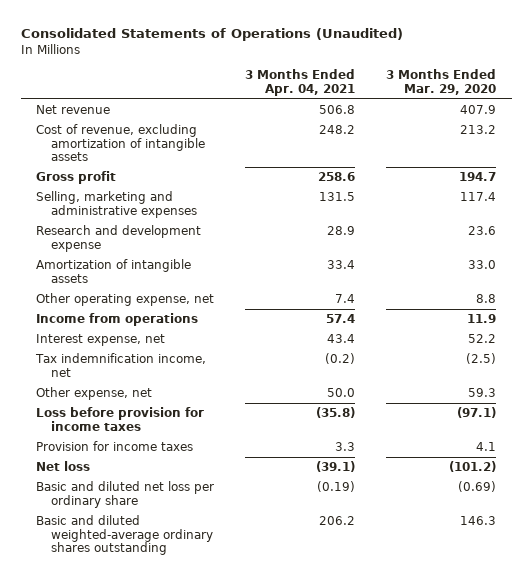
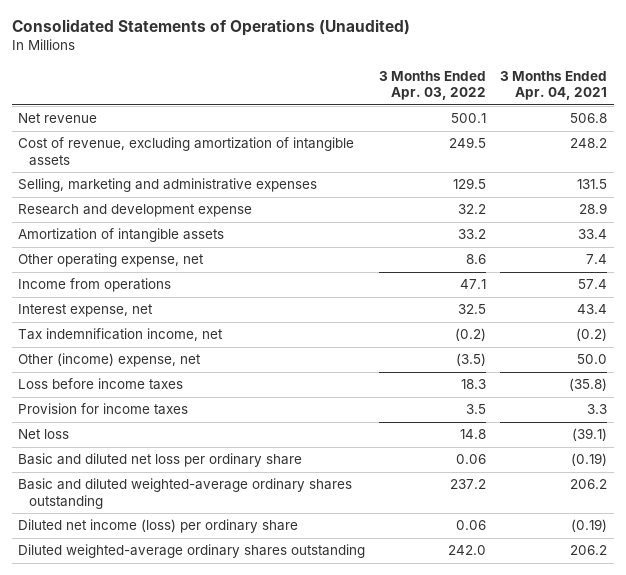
[386,69,497,95] 3 Months Ended Mar. 29, 2020 -> none
none -> [379,70,487,101] 3 Months Ended Apr. 03, 2022
[36,171,117,185] Gross profit -> none
[36,387,153,401] Other expense, net -> [18,353,202,368] Other (income) expense, net
[36,407,205,431] Loss before provision for income taxes -> [18,378,184,391] Loss before income taxes
none -> [18,519,299,534] Diluted net income (loss) per ordinary share
none -> [18,544,366,559] Diluted weighted-average ordinary shares outstanding

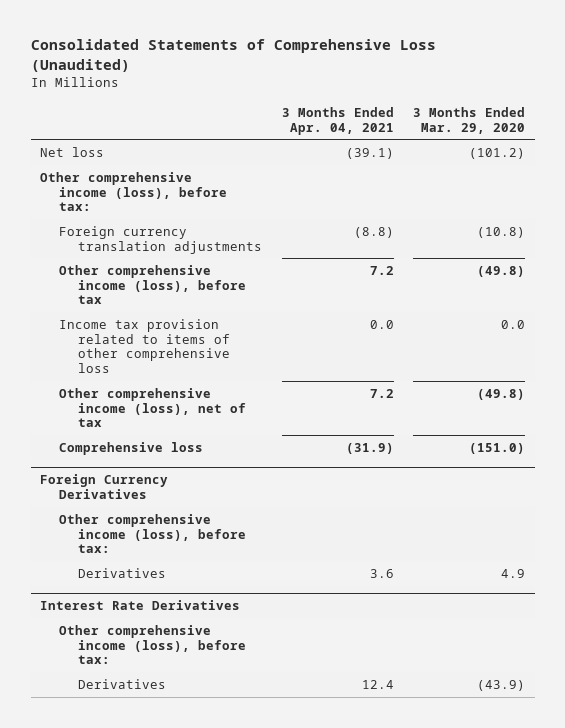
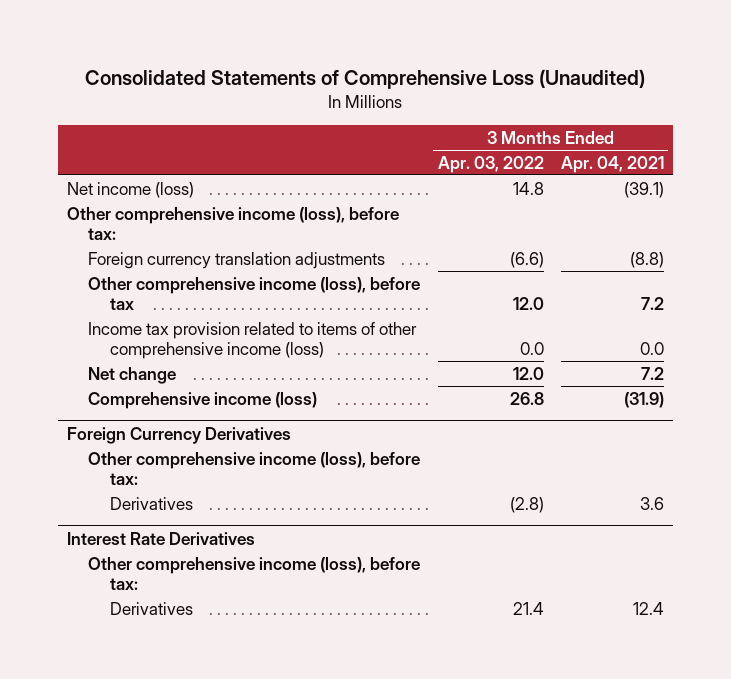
[413,106,526,134] 3 Months Ended Mar. 29, 2020 -> none
none -> [437,155,544,173] Apr. 03, 2022
[40,146,105,157] Net loss -> [66,181,194,198] Net income (loss)
[59,318,231,374] Income tax provision related to items of other comprehensive loss -> [88,321,418,359] Income tax provision related to items of other comprehensive income (loss)
[59,387,247,428] Other comprehensive income (loss), net of tax -> [88,366,177,384] Net change
[59,441,204,455] Comprehensive loss -> [88,391,318,409] Comprehensive income (loss)

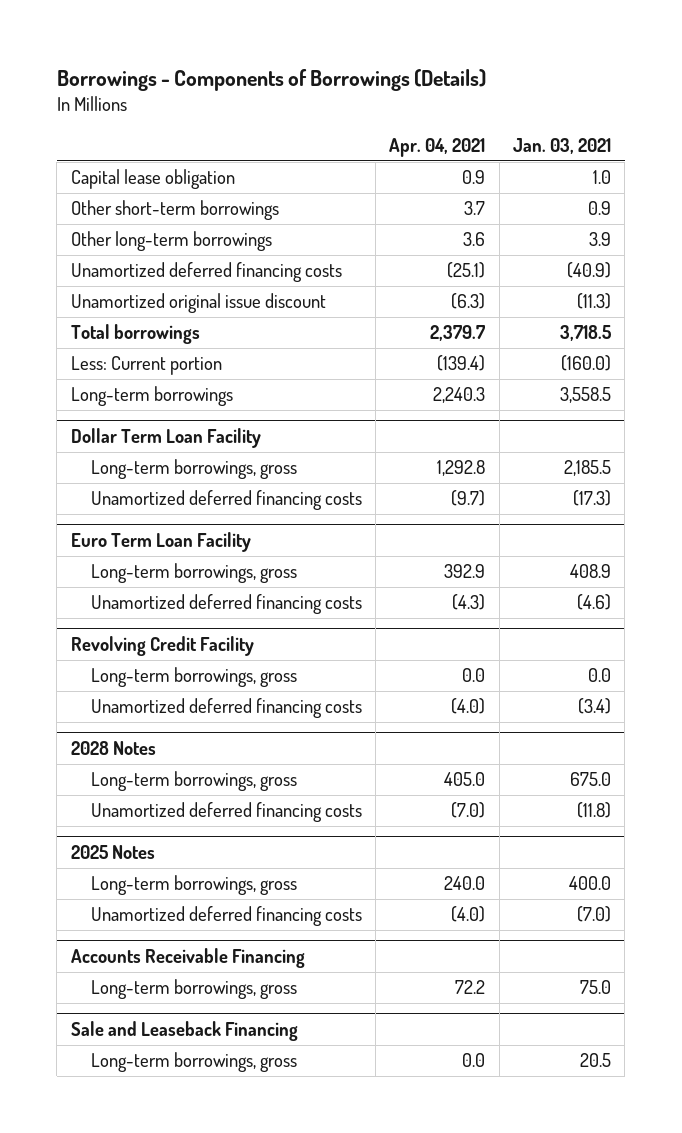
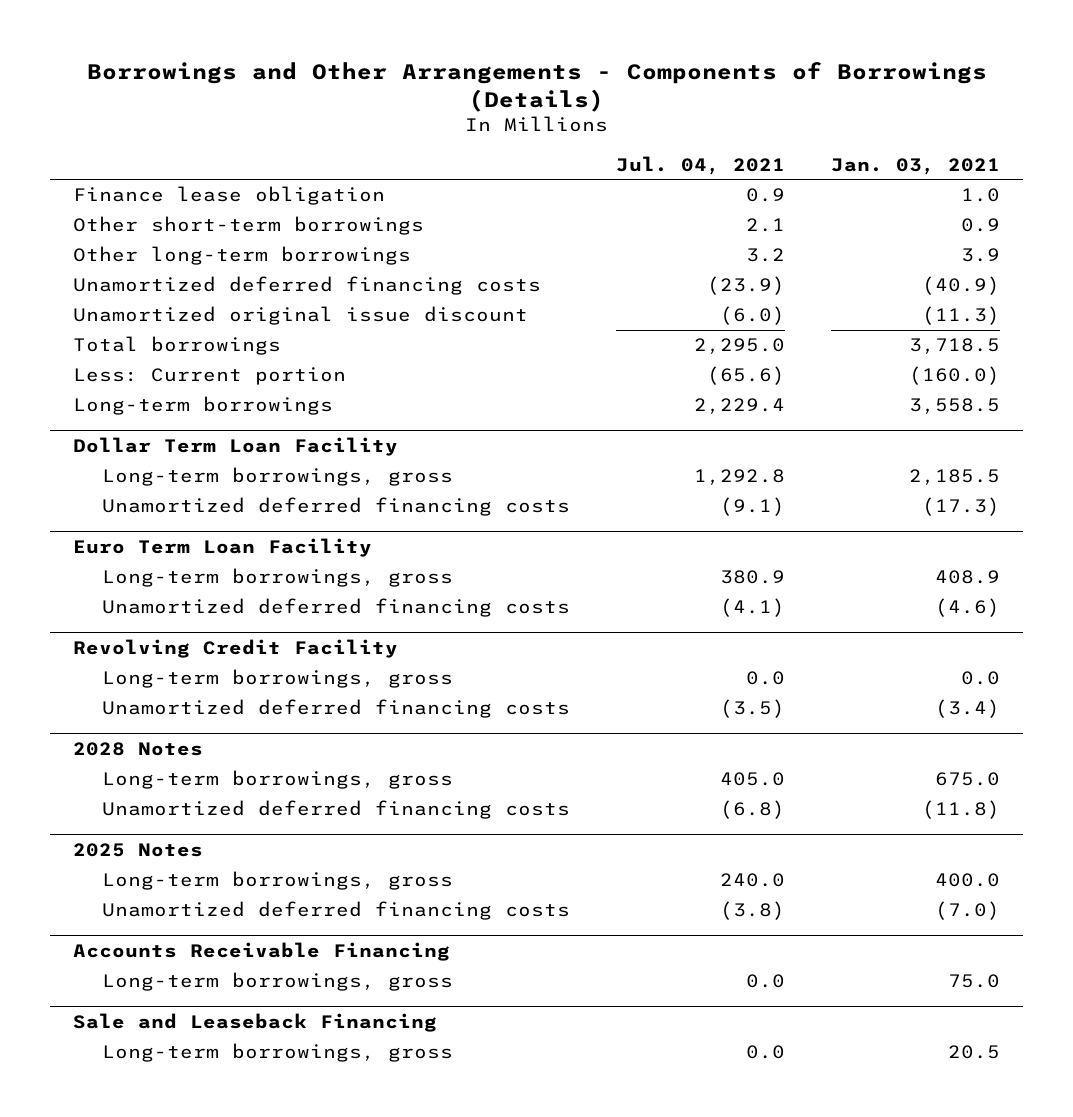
[56,68,486,91] Borrowings - Components of Borrowings (Details) -> [86,61,987,112] Borrowings and Other Arrangements - Components of Borrowings (Details)
[389,138,486,158] Apr. 04, 2021 -> none
none -> [616,155,786,175] Jul. 04, 2021
[70,169,235,190] Capital lease obligation -> [73,186,386,206] Finance lease obligation

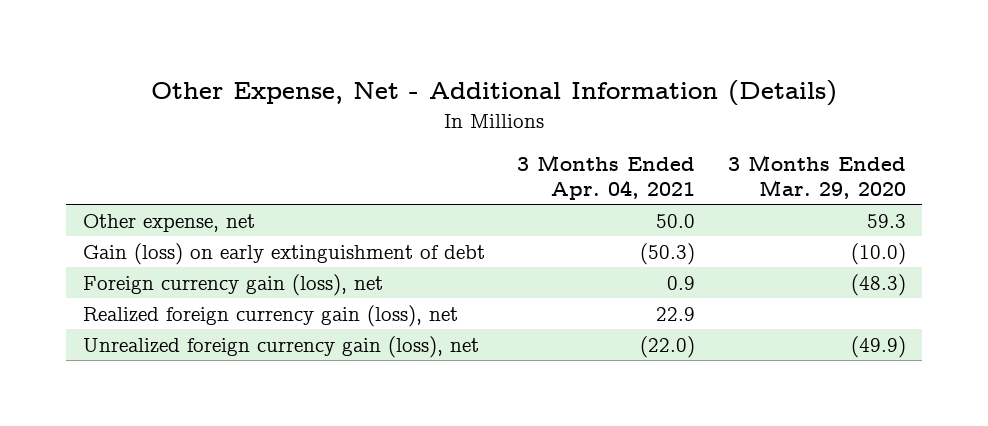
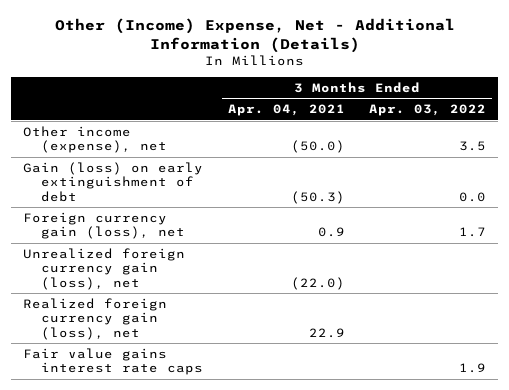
[151,80,838,107] Other Expense, Net - Additional Information (Details) -> [54,18,455,53] Other (Income) Expense, Net - Additional Information (Details)
[727,155,906,199] 3 Months Ended Mar. 29, 2020 -> none
none -> [368,104,486,117] Apr. 03, 2022
[82,213,255,232] Other expense, net -> [23,125,167,154] Other income (expense), net
[656,213,696,228] 50.0 -> [290,140,345,154] (50.0)
[82,304,458,327] Realized foreign currency gain (loss), net -> [23,297,168,340] Realized foreign currency gain (loss), net
none -> [23,347,203,376] Fair value gains interest rate caps

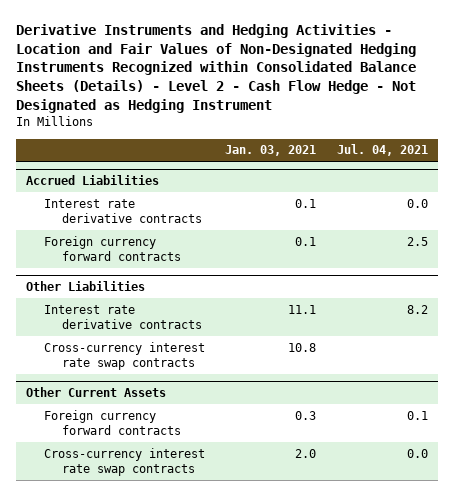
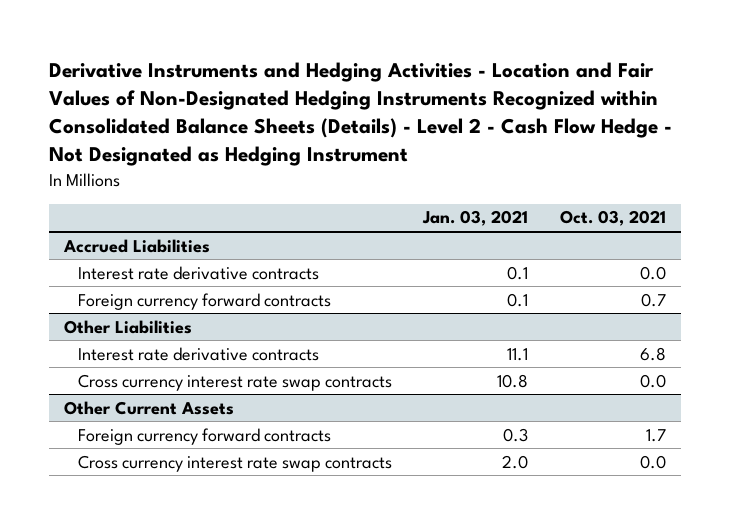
[336,144,428,157] Jul. 04, 2021 -> none
none -> [559,210,666,227] Oct. 03, 2021
[44,341,206,371] Cross-currency interest rate swap contracts -> [78,373,393,391] Cross currency interest rate swap contracts
[44,447,206,477] Cross-currency interest rate swap contracts -> [78,454,393,472] Cross currency interest rate swap contracts

